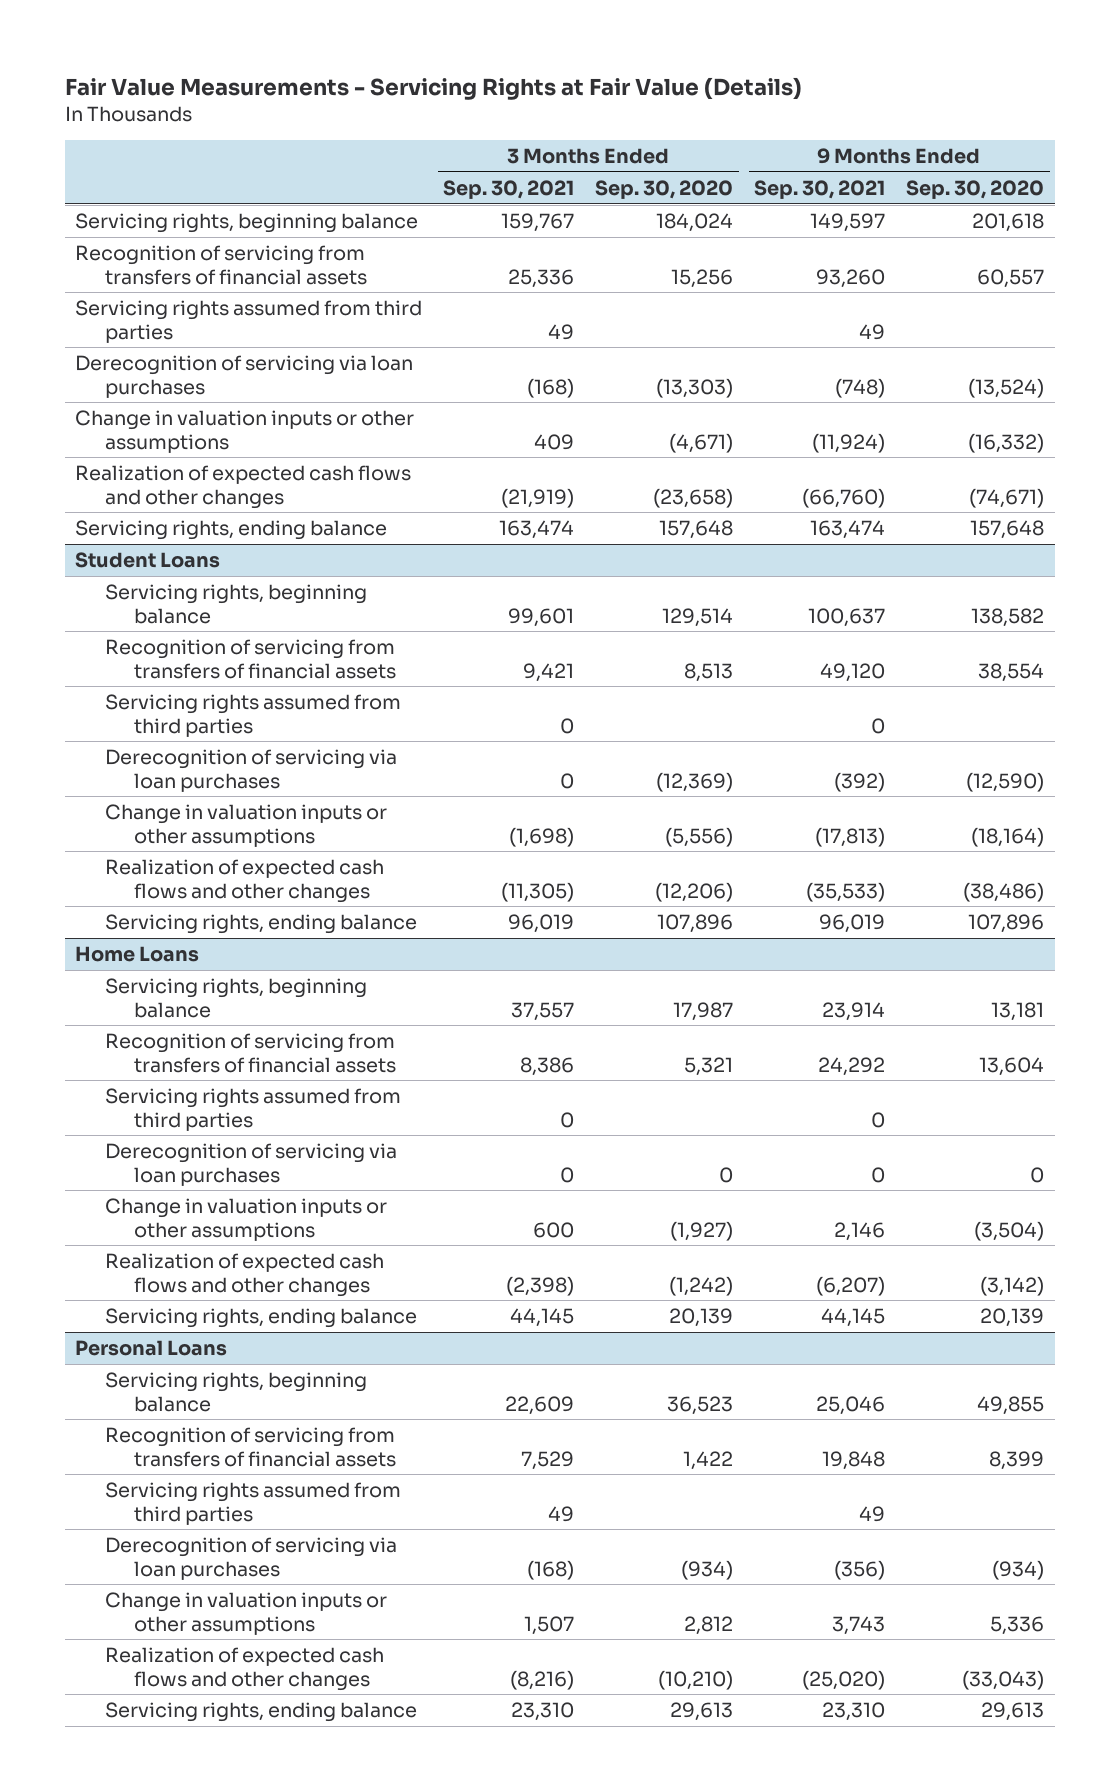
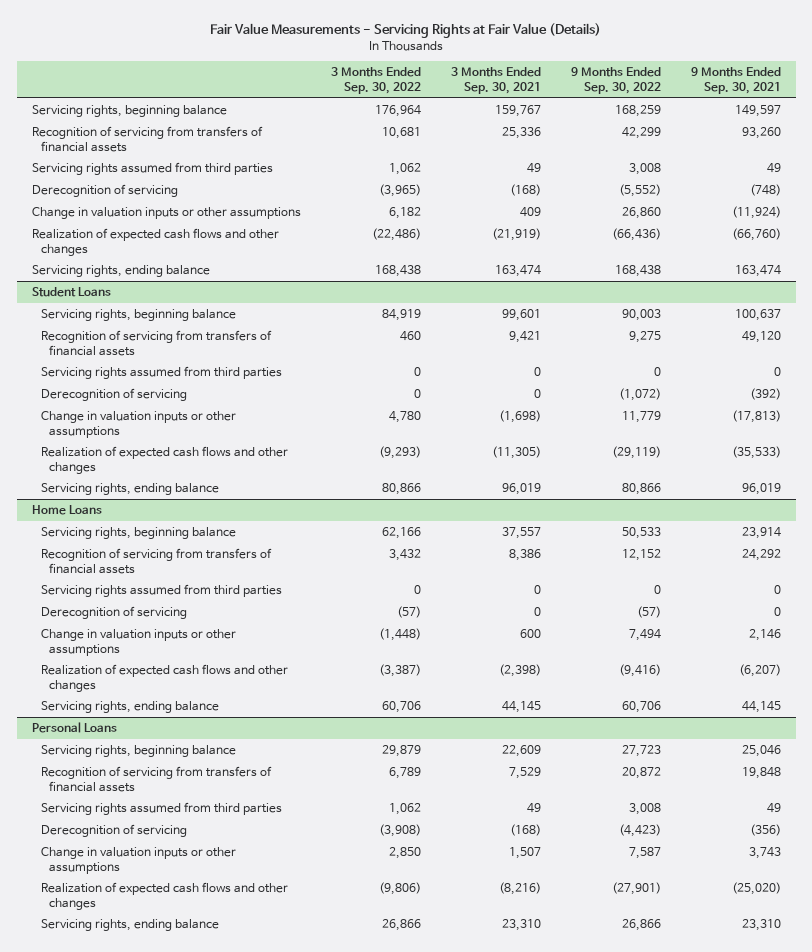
[595,179,734,199] Sep. 30, 2020 -> none
[906,179,1045,199] Sep. 30, 2020 -> none
none -> [330,67,421,94] 3 Months Ended Sep. 30, 2022
none -> [570,67,661,94] 9 Months Ended Sep. 30, 2022
[75,354,414,398] Derecognition of servicing via loan purchases -> [31,184,178,198] Derecognition of servicing
[104,748,397,792] Derecognition of servicing via loan purchases -> [40,388,187,402] Derecognition of servicing
[104,1142,397,1186] Derecognition of servicing via loan purchases -> [40,606,187,620] Derecognition of servicing
[104,1536,397,1580] Derecognition of servicing via loan purchases -> [40,824,187,838] Derecognition of servicing

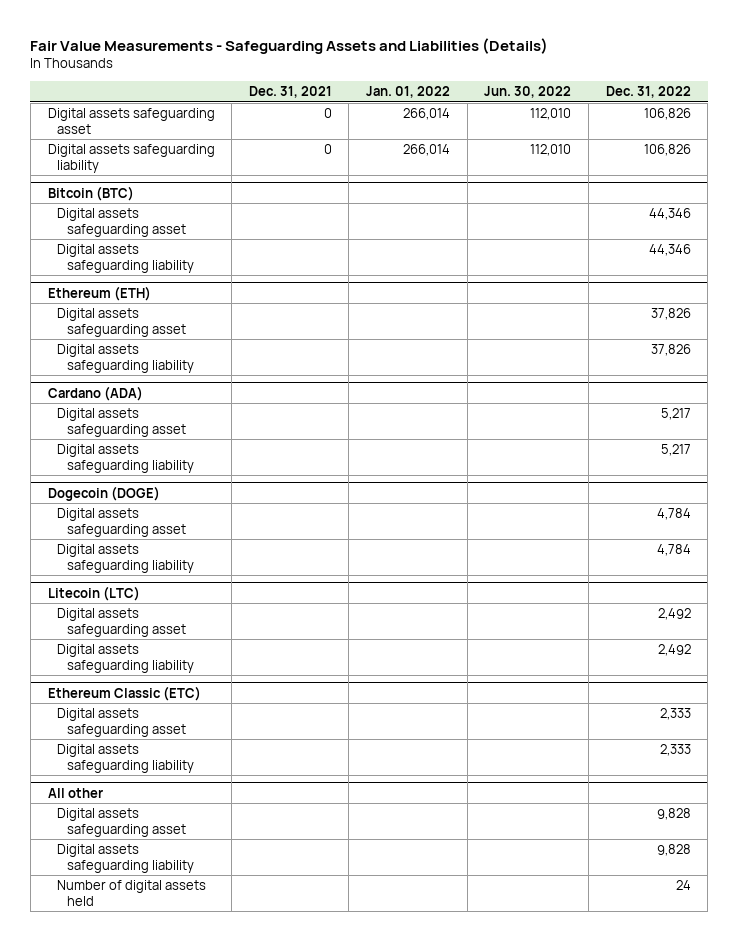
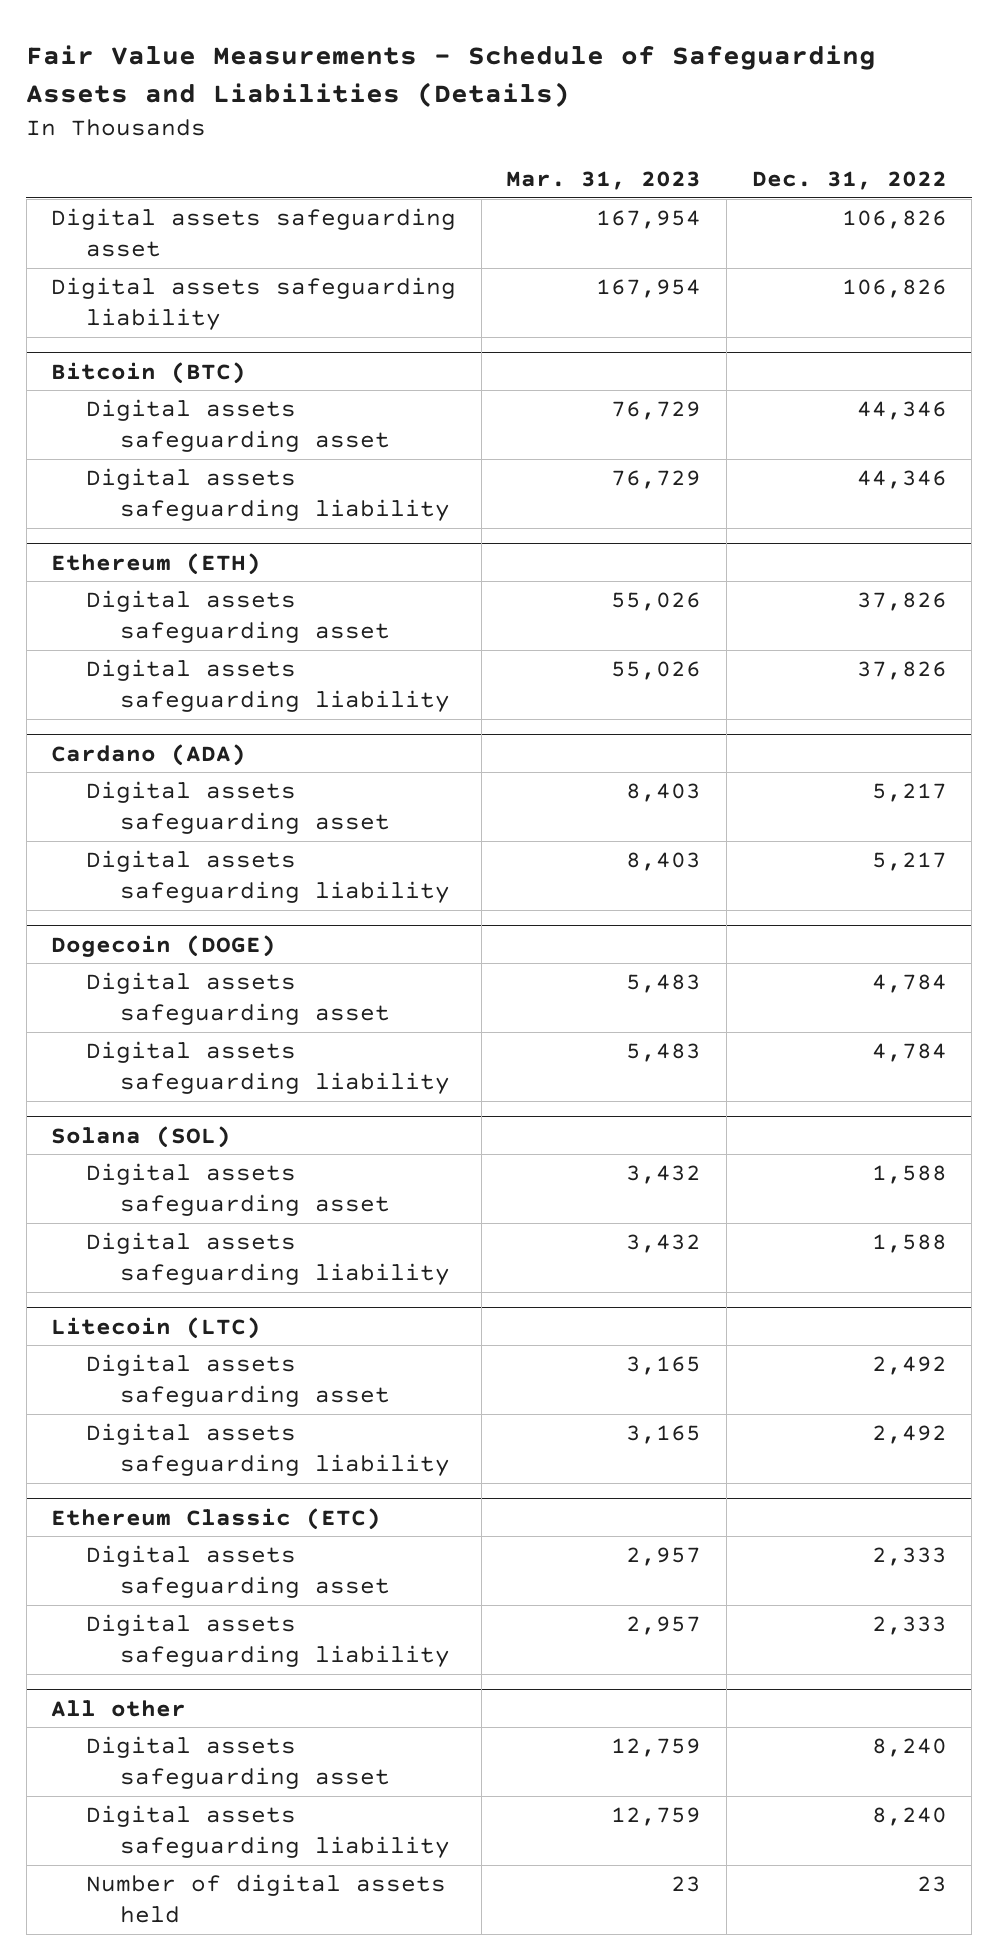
[30,37,549,54] Fair Value Measurements - Safeguarding Assets and Liabilities (Details) -> [26,45,877,108] Fair Value Measurements - Schedule of Safeguarding Assets and Liabilities (Details)
[248,86,332,99] Dec. 31, 2021 -> none
[366,86,451,99] Jan. 01, 2022 -> none
[484,86,572,99] Jun. 30, 2022 -> none
none -> [506,171,702,191] Mar. 31, 2023
none -> [51,1125,232,1148] Solana (SOL)
none -> [85,1163,391,1217] Digital assets safeguarding asset
none -> [85,1232,451,1286] Digital assets safeguarding liability
[656,807,691,820] 9,828 -> [871,1738,947,1758] 8,240
[656,843,691,856] 9,828 -> [871,1807,947,1827] 8,240
[675,879,691,890] 24 -> [916,1876,947,1893] 23

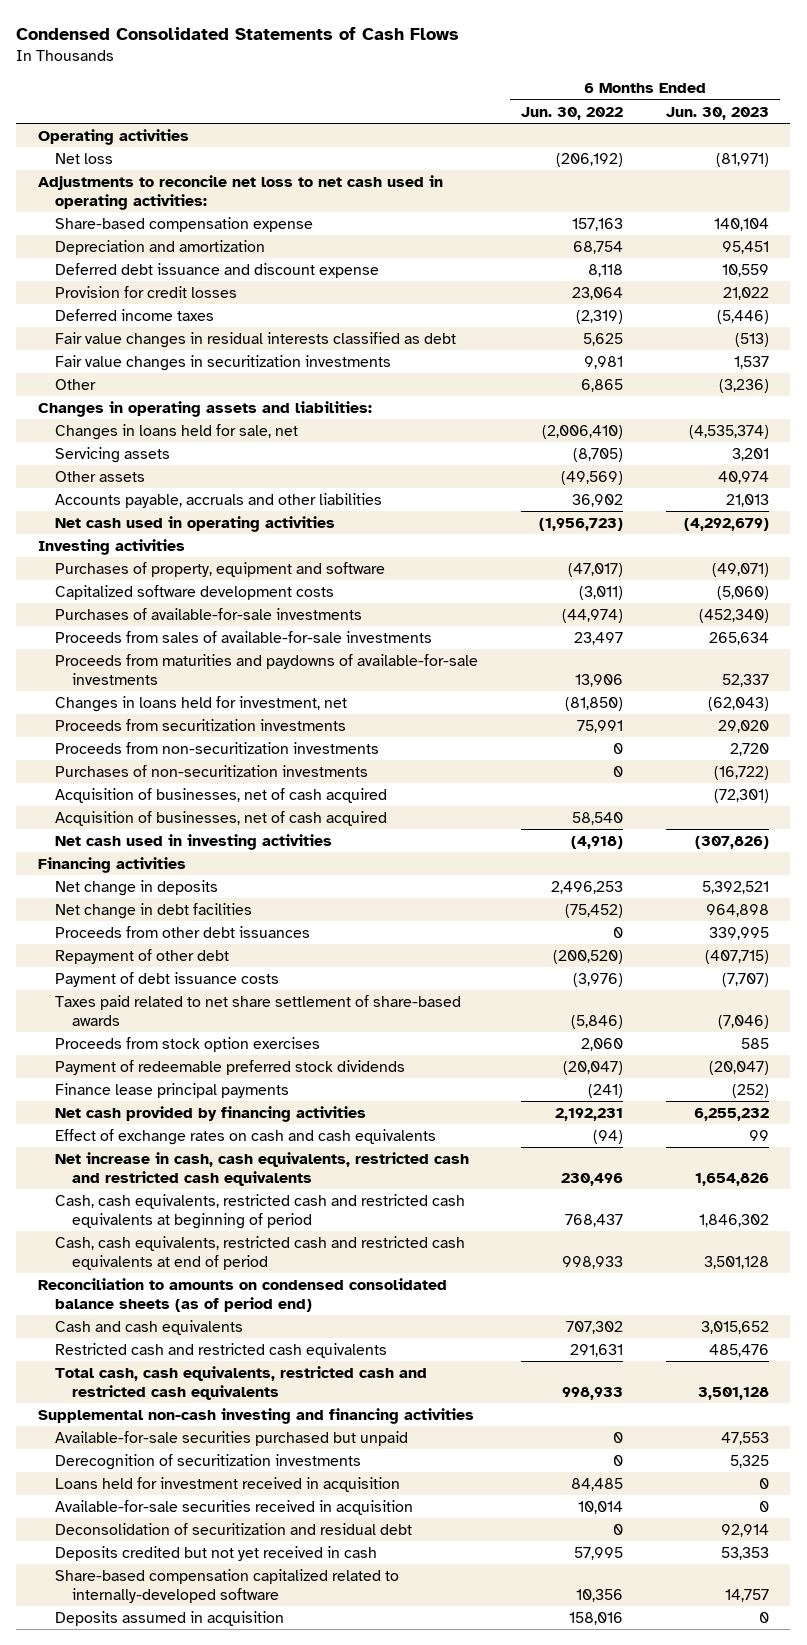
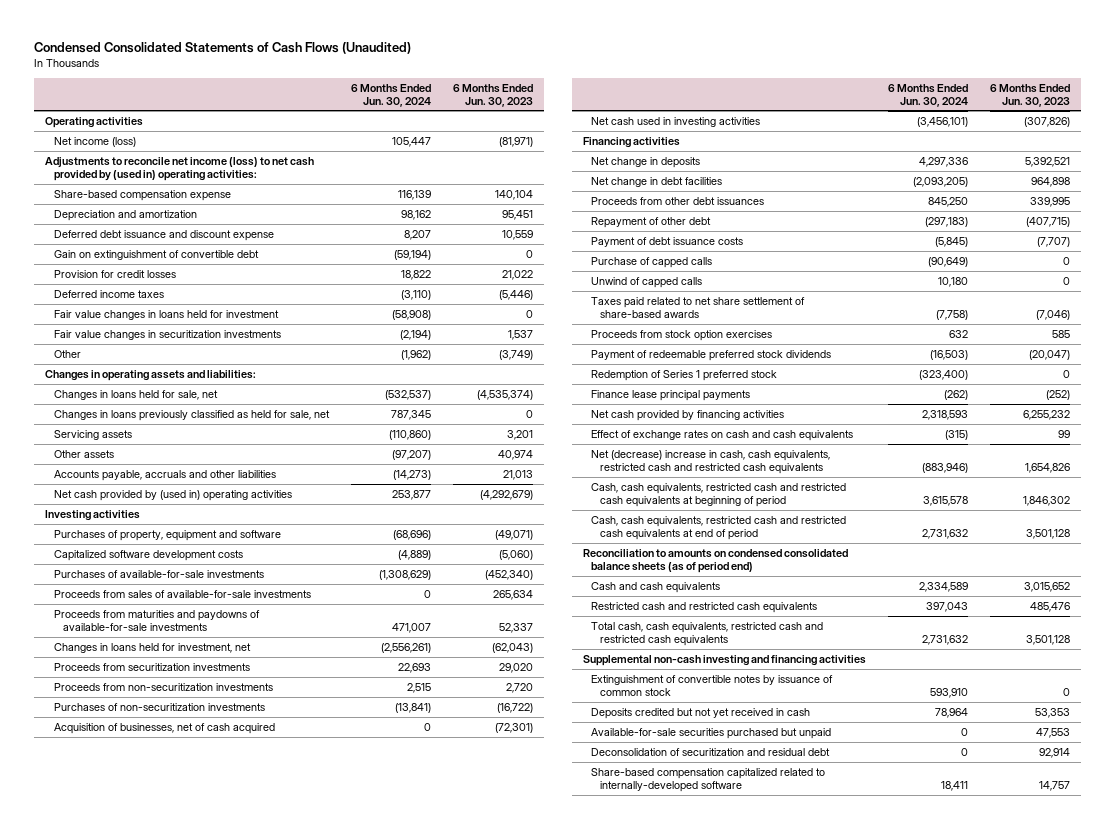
[16,27,460,41] Condensed Consolidated Statements of Cash Flows -> [34,41,412,54] Condensed Consolidated Statements of Cash Flows (Unaudited)
[520,106,623,120] Jun. 30, 2022 -> none
none -> [350,83,431,107] 6 Months Ended Jun. 30, 2024
[54,152,113,164] Net loss -> [54,136,137,147] Net income (loss)
[37,174,443,210] Adjustments to reconcile net loss to net cash used in operating activities: -> [45,156,315,181] Adjustments to reconcile net income (loss) to net cash provided by (used in) operating activities:
none -> [54,249,260,260] Gain on extinguishment of convertible debt
[54,331,456,348] Fair value changes in residual interests classified as debt -> none
none -> [54,309,280,320] Fair value changes in loans held for investment
[718,378,769,393] (3,236) -> [498,349,533,360] (3,749)
none -> [54,409,331,421] Changes in loans previously classified as held for sale, net
[54,515,335,532] Net cash used in operating activities -> [54,489,293,501] Net cash provided by (used in) operating activities
[54,810,387,826] Acquisition of businesses, net of cash acquired -> none
none -> [591,256,713,268] Purchase of capped calls
none -> [591,276,703,288] Unwind of capped calls
none -> [591,369,778,381] Redemption of Series 1 preferred stock
[54,1151,469,1186] Net increase in cash, cash equivalents, restricted cash and restricted cash equivalents -> [591,449,831,474] Net (decrease) increase in cash, cash equivalents, restricted cash and restricted cash equivalents
none -> [591,674,834,696] Extinguishment of convertible notes by issuance of common stock
[54,1545,377,1561] Deposits credited but not yet received in cash -> [591,707,811,719] Deposits credited but not yet received in cash
[54,1453,361,1470] Derecognition of securitization investments -> none
[54,1476,400,1492] Loans held for investment received in acquisition -> none
[54,1499,413,1515] Available-for-sale securities received in acquisition -> none
[54,1610,284,1626] Deposits assumed in acquisition -> none

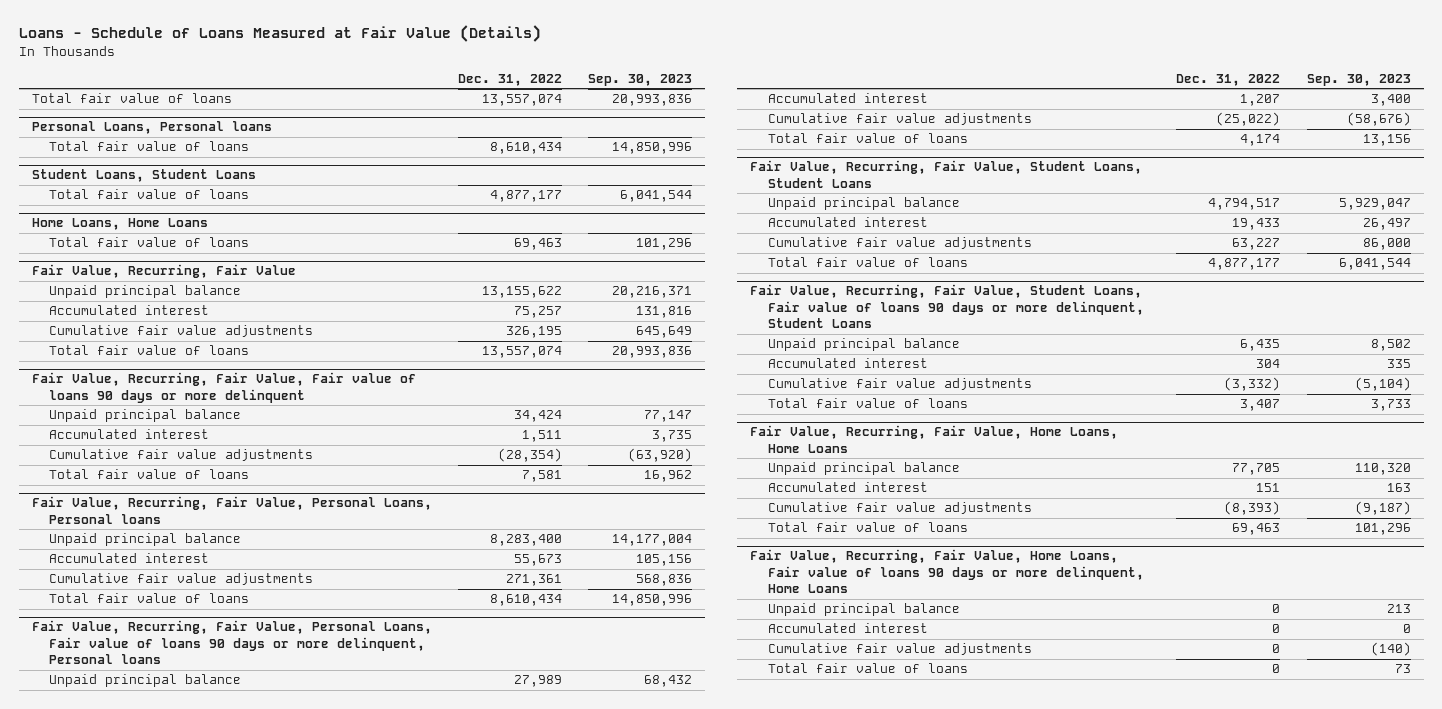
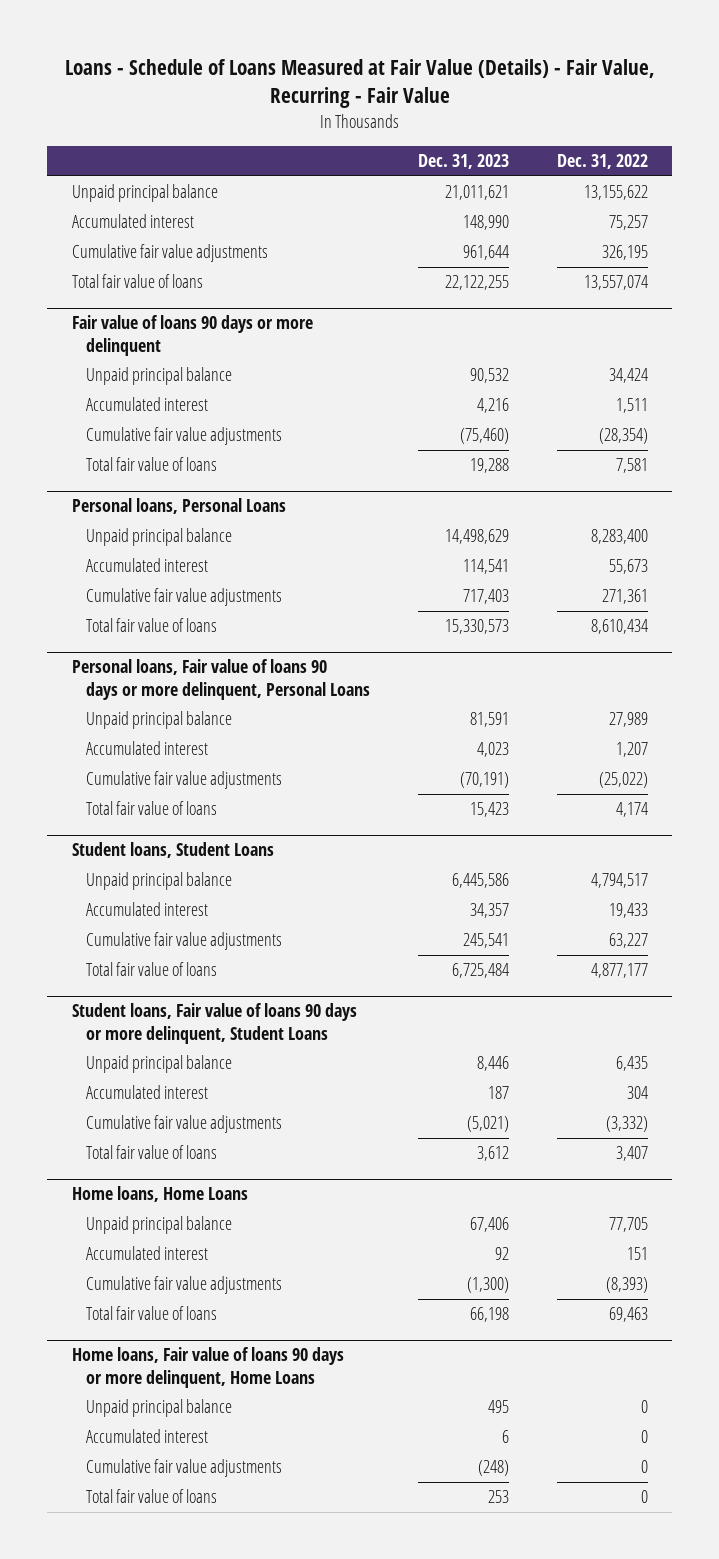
[18,25,541,43] Loans - Schedule of Loans Measured at Fair Value (Details) -> [64,59,655,109] Loans - Schedule of Loans Measured at Fair Value (Details) - Fair Value, Recurring - Fair Value
[588,73,693,86] Sep. 30, 2023 -> none
none -> [417,154,509,170] Dec. 31, 2023
[31,93,232,104] Total fair value of loans -> none
[31,121,272,135] Personal Loans, Personal loans -> none
[49,141,250,152] Total fair value of loans -> none
[31,169,256,183] Student Loans, Student Loans -> none
[49,189,250,200] Total fair value of loans -> none
[31,218,208,231] Home Loans, Home Loans -> none
[49,237,250,248] Total fair value of loans -> none
[31,264,296,279] Fair Value, Recurring, Fair Value -> none
[31,372,416,403] Fair Value, Recurring, Fair Value, Fair value of loans 90 days or more delinquent -> [71,315,313,356] Fair value of loans 90 days or more delinquent
[31,496,432,524] Fair Value, Recurring, Fair Value, Personal Loans, Personal loans -> none
none -> [71,498,286,515] Personal loans, Personal Loans
[31,620,432,665] Fair Value, Recurring, Fair Value, Personal Loans, Fair value of loans 90 days or more delinquent, Personal loans -> [71,659,370,700] Personal loans, Fair value of loans 90 days or more delinquent, Personal Loans
[750,160,1143,188] Fair Value, Recurring, Fair Value, Student Loans, Student Loans -> none
none -> [71,842,274,859] Student loans, Student Loans
[750,284,1144,329] Fair Value, Recurring, Fair Value, Student Loans, Fair value of loans 90 days or more delinquent, Student Loans -> [71,1003,357,1044] Student loans, Fair value of loans 90 days or more delinquent, Student Loans
[750,425,1119,453] Fair Value, Recurring, Fair Value, Home Loans, Home Loans -> none
none -> [71,1186,248,1203] Home loans, Home Loans
[750,549,1144,594] Fair Value, Recurring, Fair Value, Home Loans, Fair value of loans 90 days or more delinquent, Home Loans -> [71,1347,344,1388] Home loans, Fair value of loans 90 days or more delinquent, Home Loans

